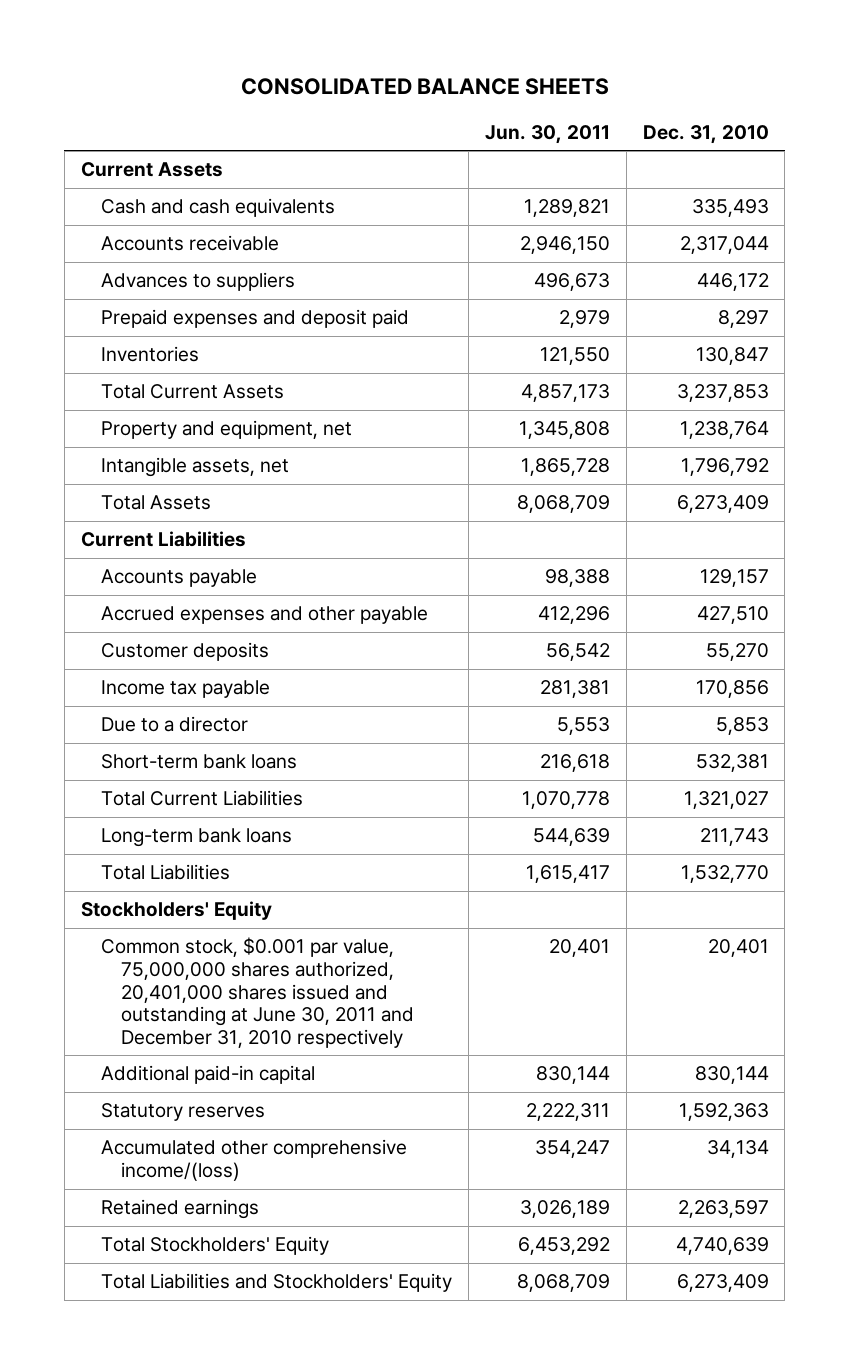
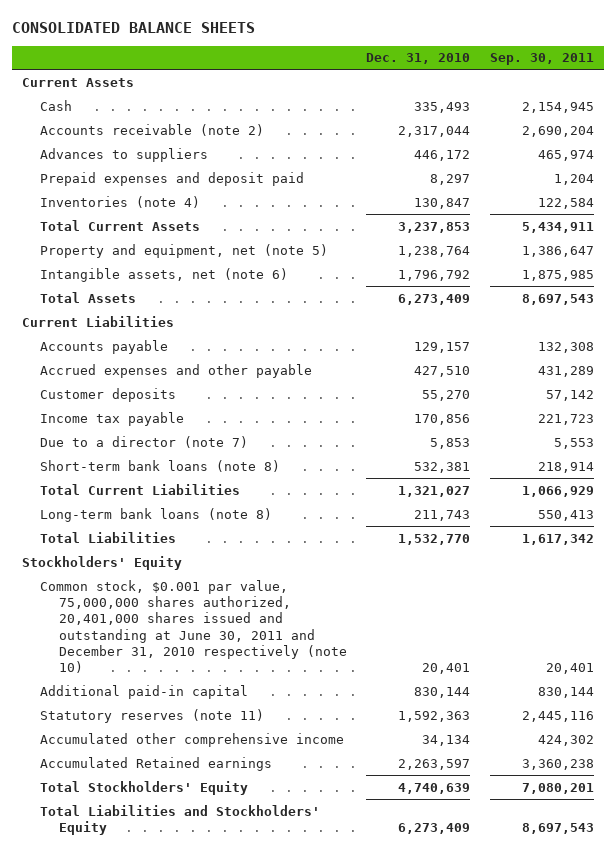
[484,124,610,144] Jun. 30, 2011 -> none
none -> [489,53,594,66] Sep. 30, 2011
[101,198,336,218] Cash and cash equivalents -> [40,99,73,111] Cash
[101,235,280,252] Accounts receivable -> [40,123,265,136] Accounts receivable (note 2)
[101,346,200,363] Inventories -> [40,195,201,208] Inventories (note 4)
[101,420,353,440] Property and equipment, net -> [40,243,329,258] Property and equipment, net (note 5)
[101,457,290,478] Intangible assets, net -> [40,267,289,282] Intangible assets, net (note 6)
[101,716,249,733] Due to a director -> [40,435,249,448] Due to a director (note 7)
[101,754,298,770] Short-term bank loans -> [40,459,281,472] Short-term bank loans (note 8)
[101,828,293,848] Long-term bank loans -> [40,507,273,522] Long-term bank loans (note 8)
[101,937,415,1048] Common stock, $0.001 par value, 75,000,000 shares authorized, 20,401,000 shares issued and outstanding at June 30, 2011 and December 31, 2010 respectively -> [40,579,347,674] Common stock, $0.001 par value, 75,000,000 shares authorized, 20,401,000 shares issued and outstanding at June 30, 2011 and December 31, 2010 respectively (note 10)
[101,1103,266,1122] Statutory reserves -> [40,708,265,723] Statutory reserves (note 11)
[101,1139,408,1181] Accumulated other comprehensive income/(loss) -> [40,732,345,747] Accumulated other comprehensive income
[101,1199,260,1220] Retained earnings -> [40,756,273,771] Accumulated Retained earnings

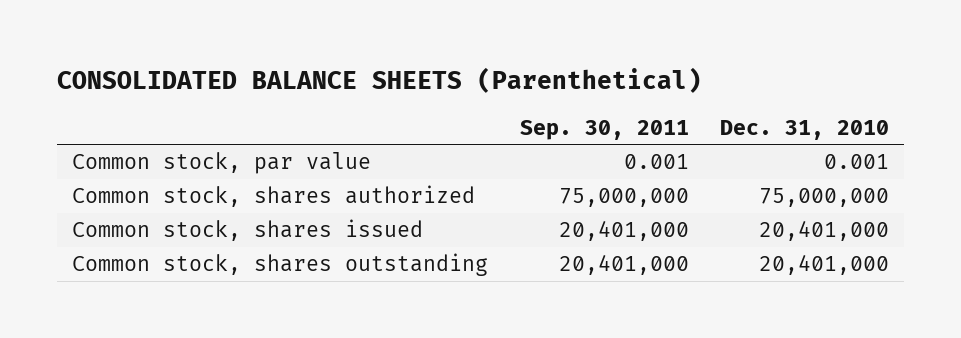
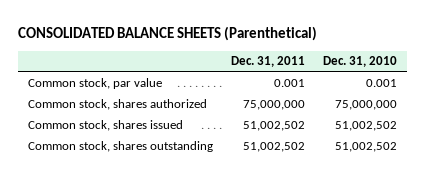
[519,119,689,140] Sep. 30, 2011 -> none
none -> [230,56,305,68] Dec. 31, 2011
[758,220,889,242] 20,401,000 -> [335,121,398,132] 51,002,502
[758,254,889,276] 20,401,000 -> [335,142,398,153] 51,002,502

